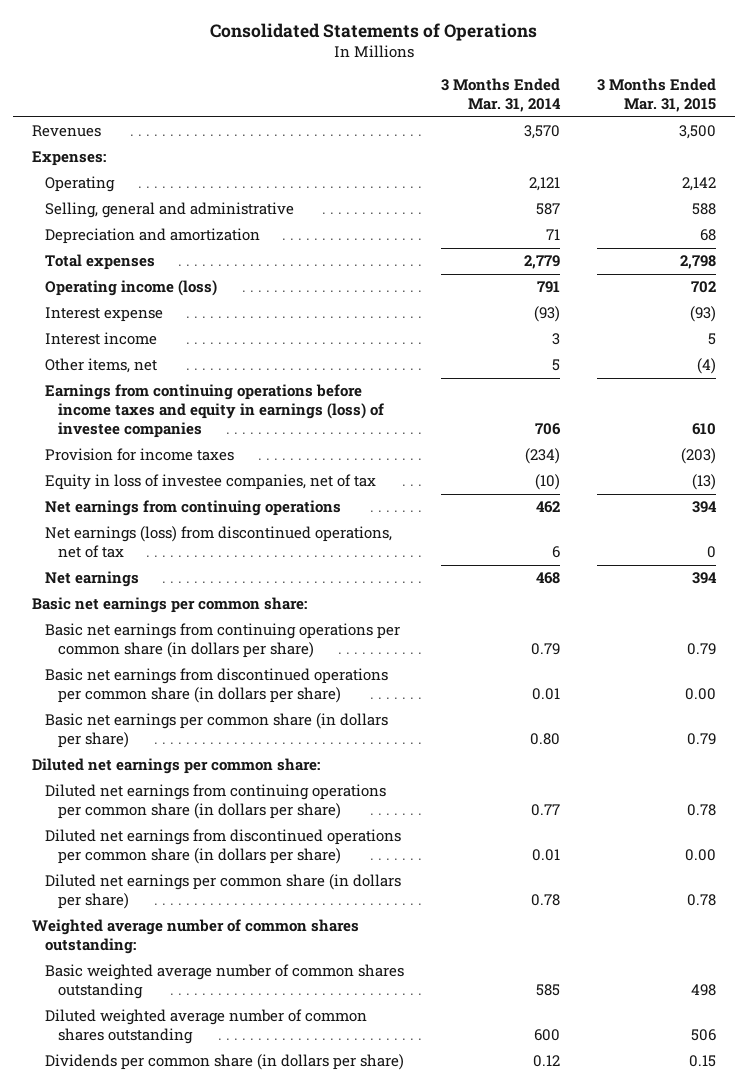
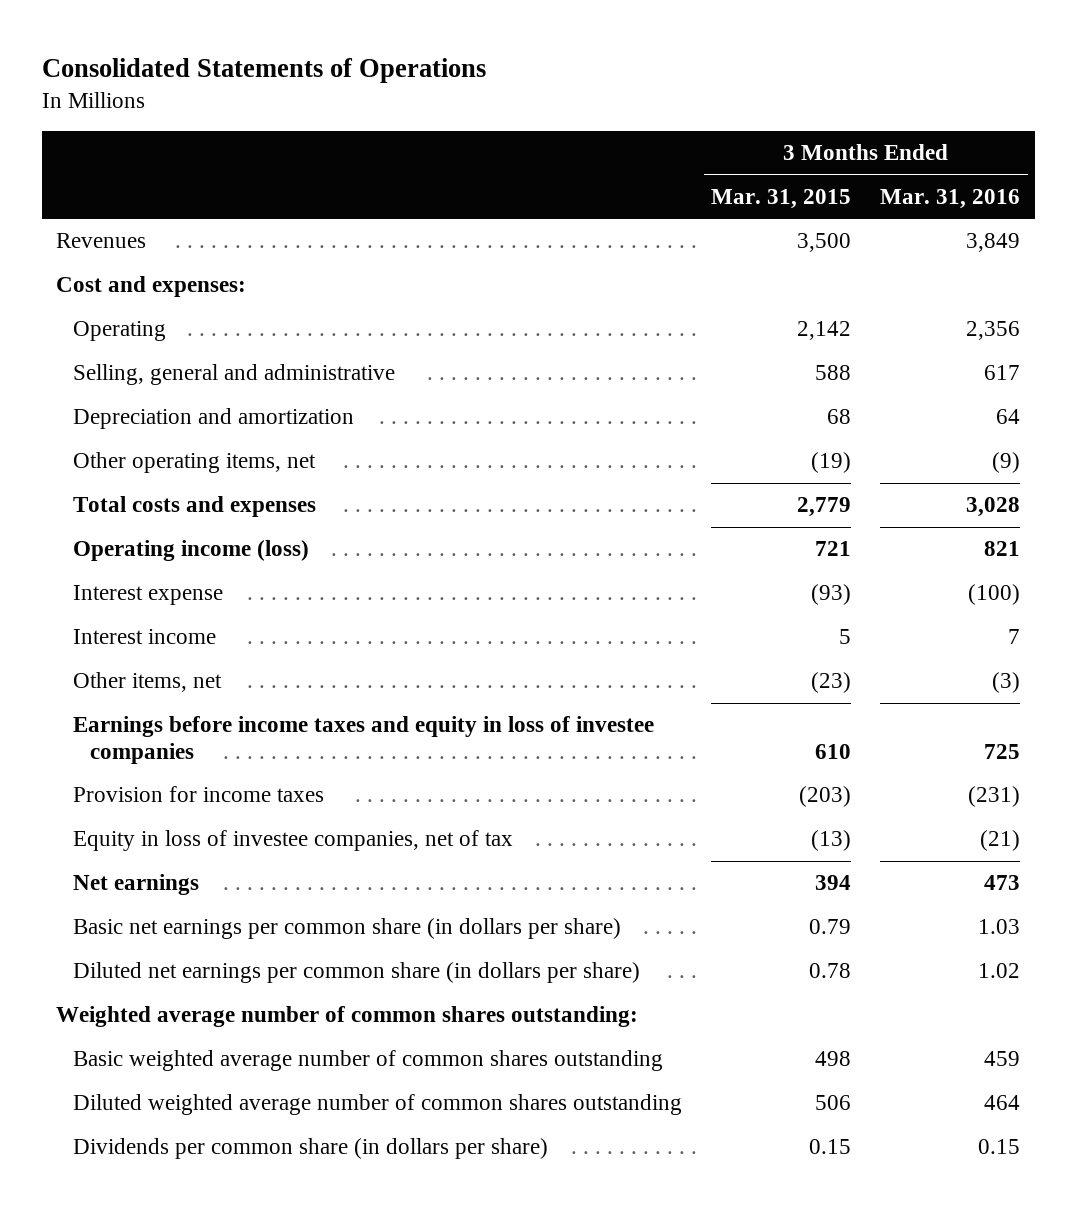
[440,78,561,113] 3 Months Ended Mar. 31, 2014 -> none
none -> [880,188,1021,209] Mar. 31, 2016
[31,151,106,167] Expenses: -> [56,276,247,298] Cost and expenses:
none -> [73,452,317,474] Other operating items, net
[44,254,155,271] Total expenses -> [73,496,317,518] Total costs and expenses
[680,255,717,270] 2,798 -> [797,497,852,518] 2,779
[691,281,717,294] 702 -> [815,541,852,557] 721
[697,358,717,375] (4) -> [811,672,852,694] (23)
[44,384,384,439] Earnings from continuing operations before income taxes and equity in earnings (loss) of investee companies -> [73,716,655,765] Earnings before income taxes and equity in loss of investee companies
[44,500,341,517] Net earnings from continuing operations -> none
[44,526,392,559] Net earnings (loss) from discontinued operations, net of tax -> none
[31,597,307,614] Basic net earnings per common share: -> none
[44,623,400,659] Basic net earnings from continuing operations per common share (in dollars per share) -> none
[44,668,388,704] Basic net earnings from discontinued operations per common share (in dollars per share) -> none
[31,758,320,775] Diluted net earnings per common share: -> none
[44,784,386,820] Diluted net earnings from continuing operations per common share (in dollars per share) -> none
[44,829,401,865] Diluted net earnings from discontinued operations per common share (in dollars per share) -> none

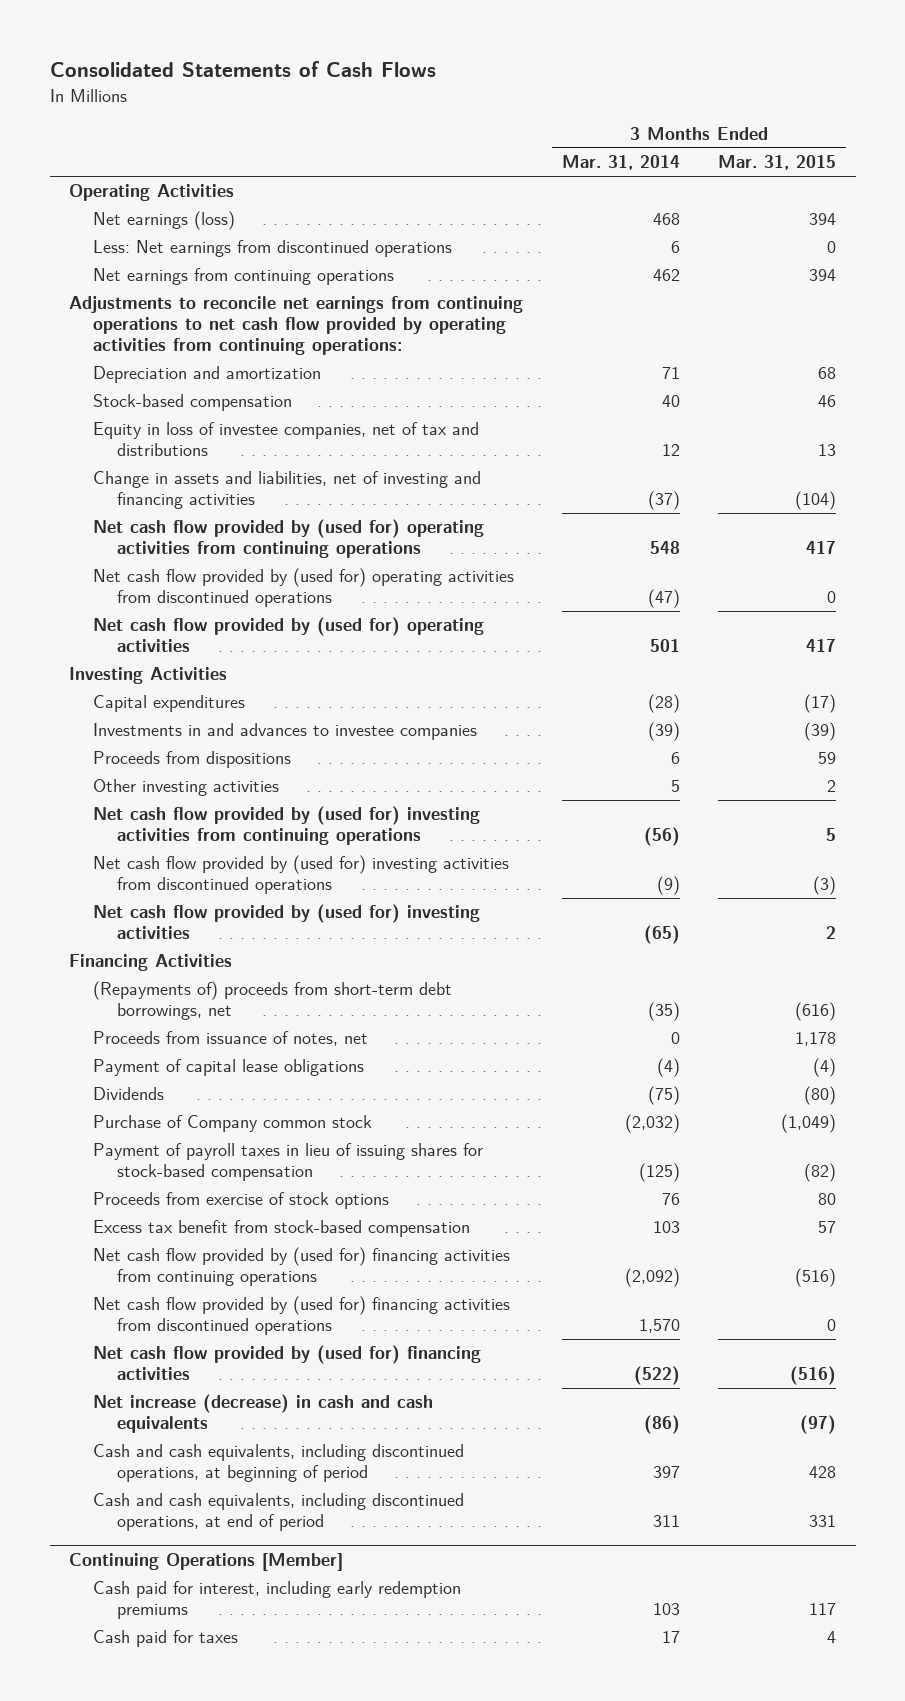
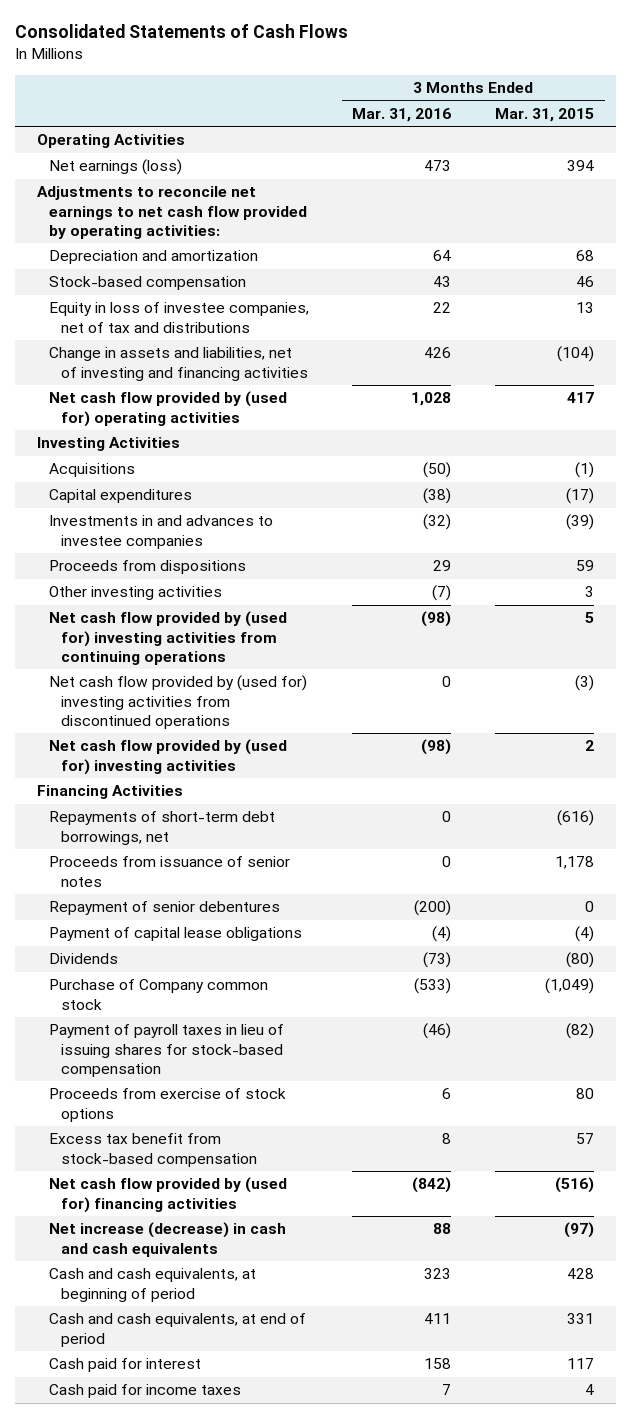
[561,155,680,171] Mar. 31, 2014 -> none
none -> [352,107,452,122] Mar. 31, 2016
[92,240,452,258] Less: Net earnings from discontinued operations -> none
[92,268,394,286] Net earnings from continuing operations -> none
[68,296,523,356] Adjustments to reconcile net earnings from continuing operations to net cash flow provided by operating activities from continuing operations: -> [36,186,307,239] Adjustments to reconcile net earnings to net cash flow provided by operating activities:
[92,519,484,559] Net cash flow provided by (used for) operating activities from continuing operations -> none
[92,568,514,608] Net cash flow provided by (used for) operating activities from discontinued operations -> none
none -> [48,463,135,478] Acquisitions
[827,780,837,793] 2 -> [585,586,595,598] 3
[92,981,452,1021] (Repayments of) proceeds from short-term debt borrowings, net -> [48,811,275,845] Repayments of short-term debt borrowings, net
[92,1031,368,1047] Proceeds from issuance of notes, net -> [48,856,290,887] Proceeds from issuance of senior notes
none -> [48,901,280,916] Repayment of senior debentures
[92,1247,510,1287] Net cash flow provided by (used for) financing activities from continuing operations -> none
[92,1296,510,1336] Net cash flow provided by (used for) financing activities from discontinued operations -> none
[68,1552,343,1571] Continuing Operations [Member] -> none
[92,1444,464,1483] Cash and cash equivalents, including discontinued operations, at beginning of period -> [48,1268,256,1302] Cash and cash equivalents, at beginning of period
[92,1493,464,1532] Cash and cash equivalents, including discontinued operations, at end of period -> [48,1313,306,1347] Cash and cash equivalents, at end of period
[92,1581,461,1620] Cash paid for interest, including early redemption premiums -> [48,1358,201,1373] Cash paid for interest
[92,1630,238,1648] Cash paid for taxes -> [48,1384,241,1399] Cash paid for income taxes

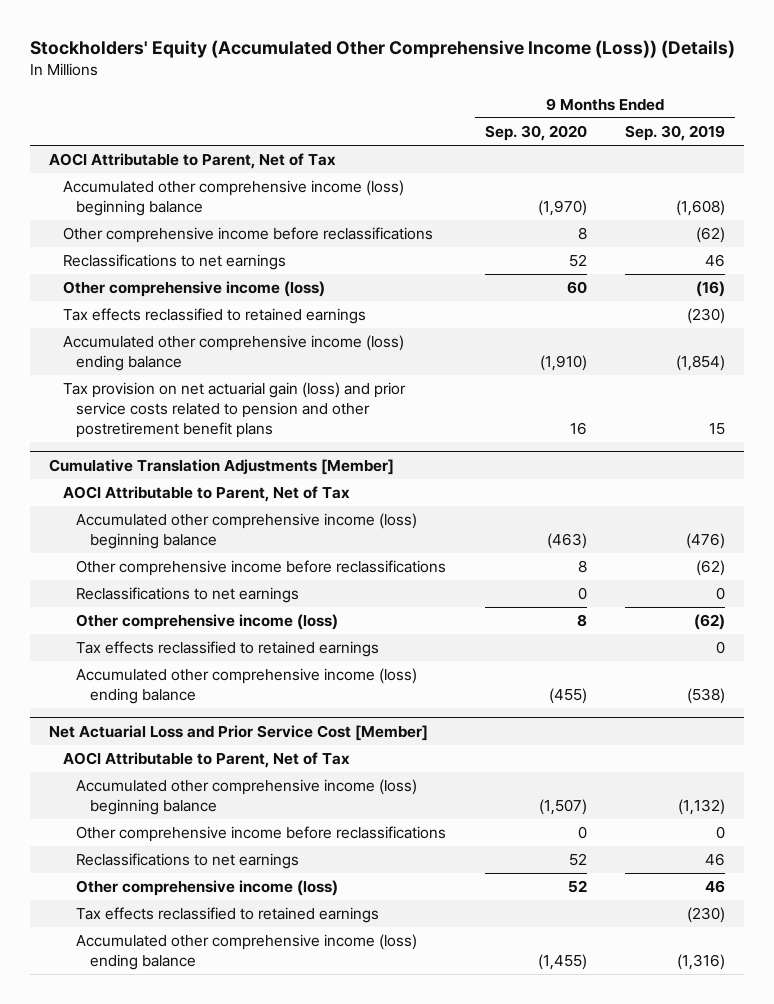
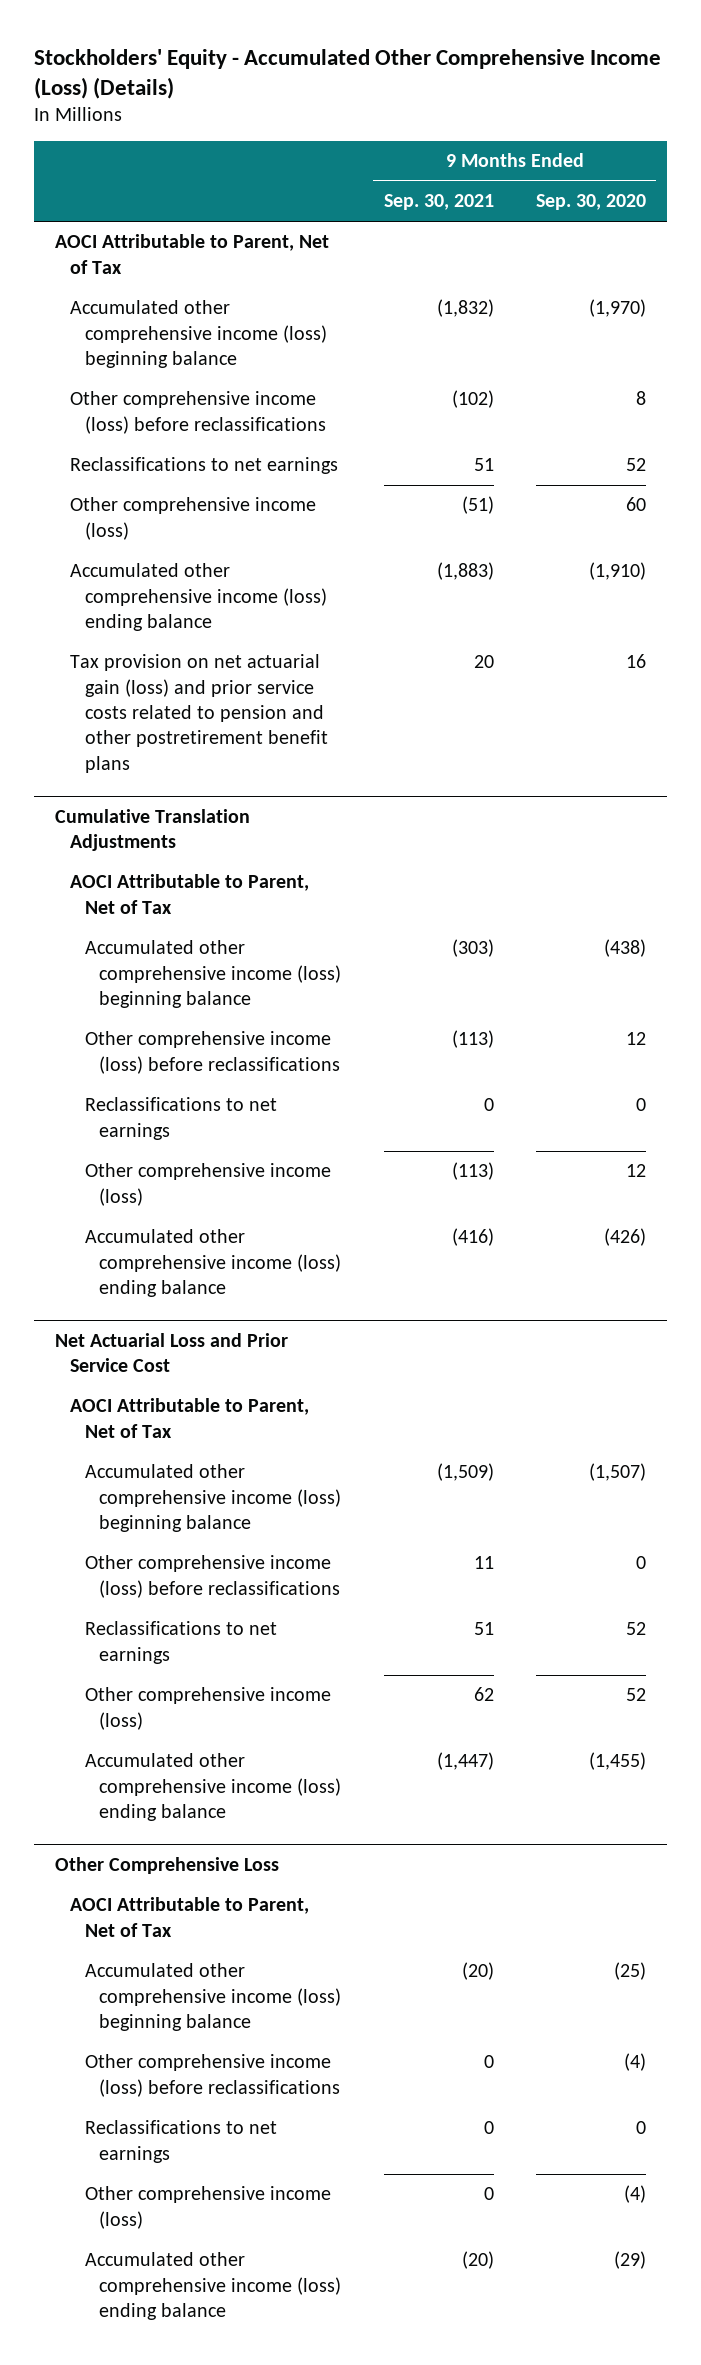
[30,40,736,59] Stockholders' Equity (Accumulated Other Comprehensive Income (Loss)) (Details) -> [34,48,662,99] Stockholders' Equity - Accumulated Other Comprehensive Income (Loss) (Details)
[625,125,726,142] Sep. 30, 2019 -> none
none -> [383,194,494,211] Sep. 30, 2021
[62,227,433,244] Other comprehensive income before reclassifications -> [70,391,326,434] Other comprehensive income (loss) before reclassifications
[62,308,366,325] Tax effects reclassified to retained earnings -> none
[49,459,395,476] Cumulative Translation Adjustments [Member] -> [55,809,251,852] Cumulative Translation Adjustments
[546,532,587,549] (463) -> [603,939,646,958] (438)
[76,560,447,577] Other comprehensive income before reclassifications -> [84,1031,341,1074] Other comprehensive income (loss) before reclassifications
[577,560,587,574] 8 -> [625,1032,646,1046] 12
[76,641,380,658] Tax effects reclassified to retained earnings -> none
[576,614,587,628] 8 -> [625,1164,646,1178] 12
[548,687,587,704] (455) -> [603,1228,646,1247] (426)
[49,725,429,742] Net Actuarial Loss and Prior Service Cost [Member] -> [55,1333,289,1373] Net Actuarial Loss and Prior Service Cost
[76,826,447,843] Other comprehensive income before reclassifications -> [84,1555,341,1598] Other comprehensive income (loss) before reclassifications
[76,907,380,924] Tax effects reclassified to retained earnings -> none
none -> [55,1857,280,1875] Other Comprehensive Loss
none -> [70,1897,310,1937] AOCI Attributable to Parent, Net of Tax
none -> [84,1963,342,2032] Accumulated other comprehensive income (loss) beginning balance
none -> [84,2054,341,2097] Other comprehensive income (loss) before reclassifications
none -> [84,2120,277,2163] Reclassifications to net earnings
none -> [84,2186,331,2229] Other comprehensive income (loss)
none -> [84,2252,342,2321] Accumulated other comprehensive income (loss) ending balance

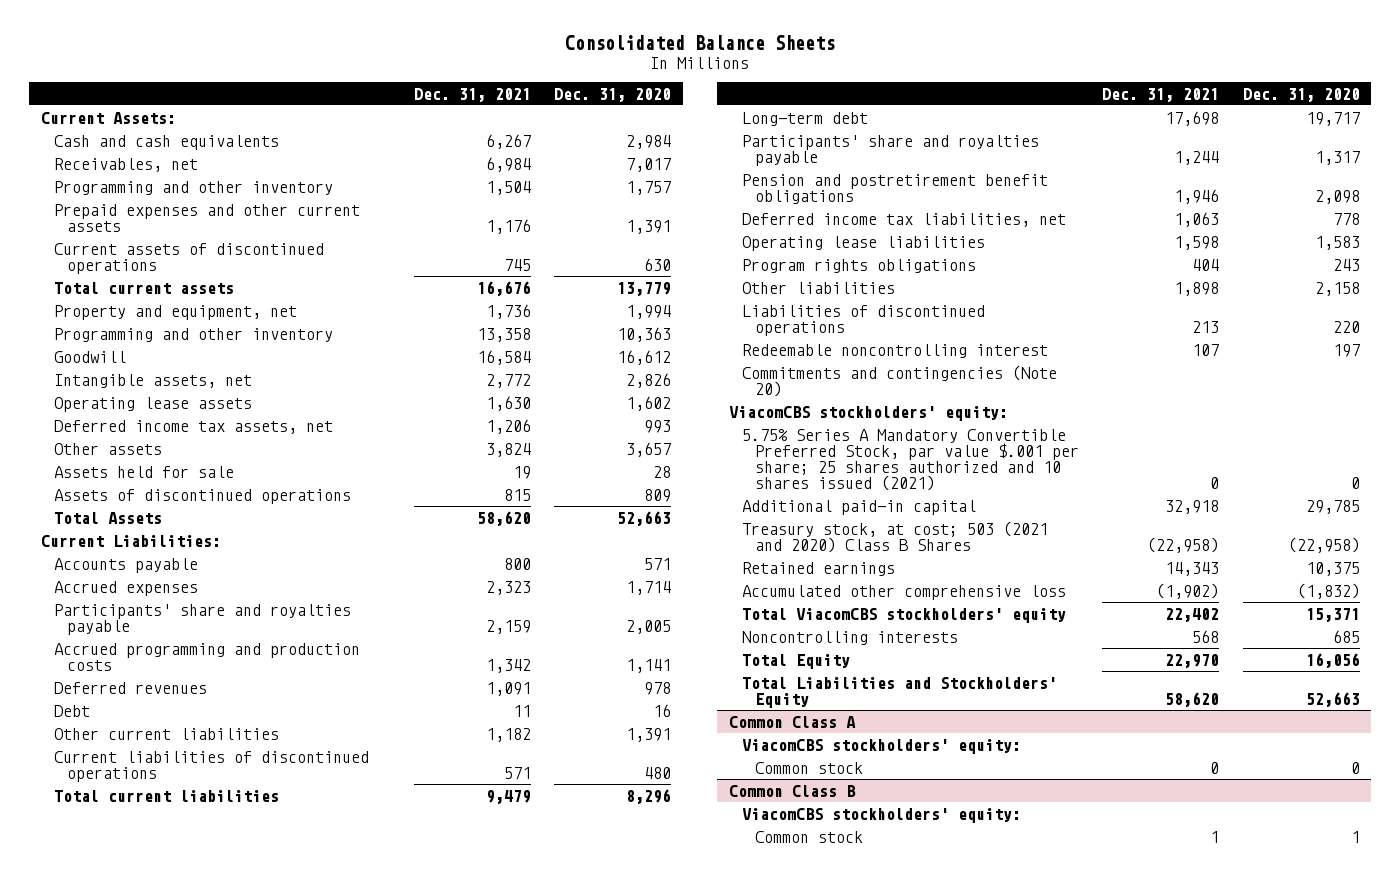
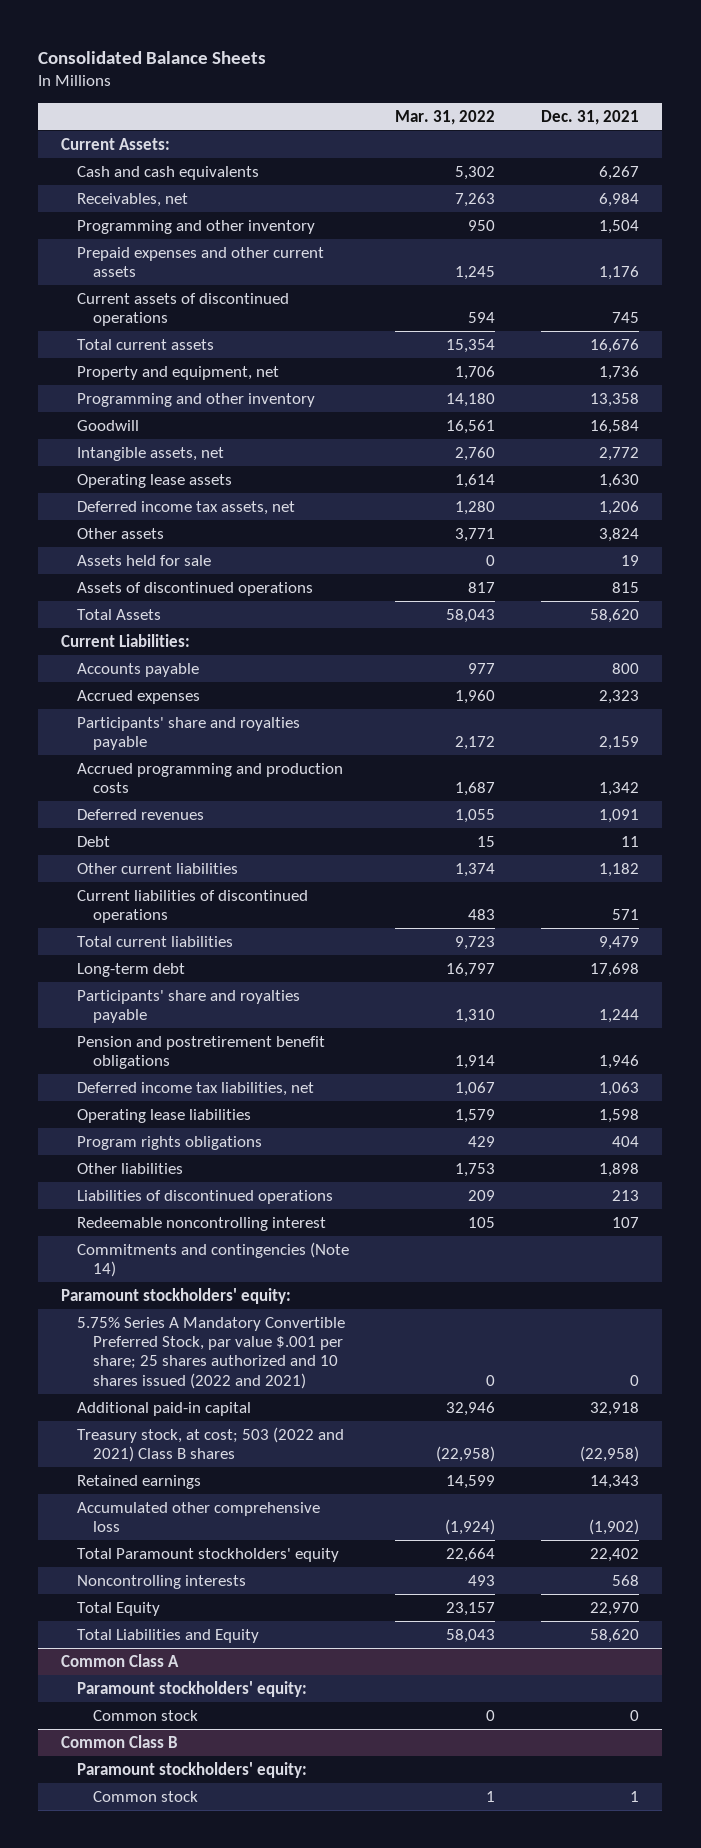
[554,87,672,102] Dec. 31, 2020 -> none
none -> [395,109,496,125] Mar. 31, 2022
[741,364,1057,397] Commitments and contingencies (Note 20) -> [77,1241,350,1278] Commitments and contingencies (Note 14)
[728,405,1008,421] ViacomCBS stockholders' equity: -> [61,1287,292,1304] Paramount stockholders' equity:
[741,428,1079,491] 5.75% Series A Mandatory Convertible Preferred Stock, par value $.001 per share; 25 shares authorized and 10 shares issued (2021) -> [77,1316,346,1389] 5.75% Series A Mandatory Convertible Preferred Stock, par value $.001 per share; 25 shares authorized and 10 shares issued (2022 and 2021)
[741,520,1048,553] Treasury stock, at cost; 503 (2021 and 2020) Class B Shares -> [77,1426,345,1463] Treasury stock, at cost; 503 (2022 and 2021) Class B shares
[741,607,1066,623] Total ViacomCBS stockholders' equity -> [77,1547,340,1562] Total Paramount stockholders' equity
[741,676,1057,708] Total Liabilities and Stockholders' Equity -> [77,1628,260,1643] Total Liabilities and Equity
[741,738,1021,754] ViacomCBS stockholders' equity: -> [77,1680,308,1697] Paramount stockholders' equity:
[741,807,1021,823] ViacomCBS stockholders' equity: -> [77,1761,308,1778] Paramount stockholders' equity:

